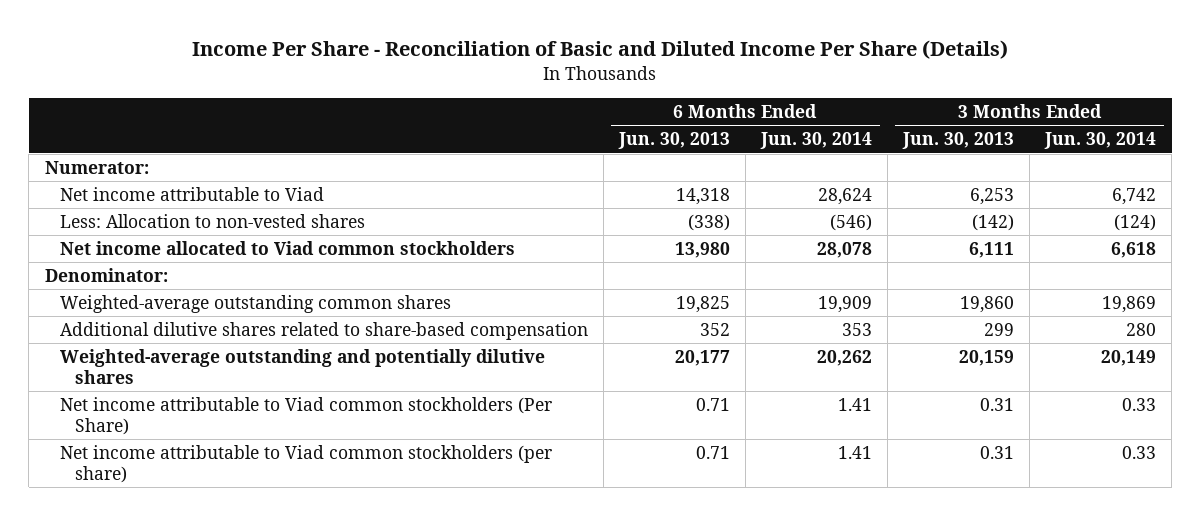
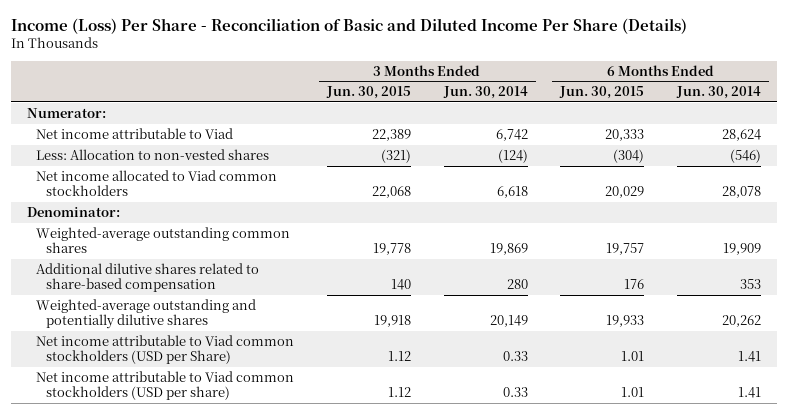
[192,40,1009,60] Income Per Share - Reconciliation of Basic and Diluted Income Per Share (Details) -> [10,17,687,34] Income (Loss) Per Share - Reconciliation of Basic and Diluted Income Per Share (Details)
[617,132,730,150] Jun. 30, 2013 -> none
[902,132,1015,150] Jun. 30, 2013 -> none
none -> [326,86,412,100] Jun. 30, 2015
none -> [559,86,645,100] Jun. 30, 2015
[59,397,552,435] Net income attributable to Viad common stockholders (Per Share) -> [36,334,295,364] Net income attributable to Viad common stockholders (USD per Share)
[59,445,552,483] Net income attributable to Viad common stockholders (per share) -> [36,370,295,400] Net income attributable to Viad common stockholders (USD per share)

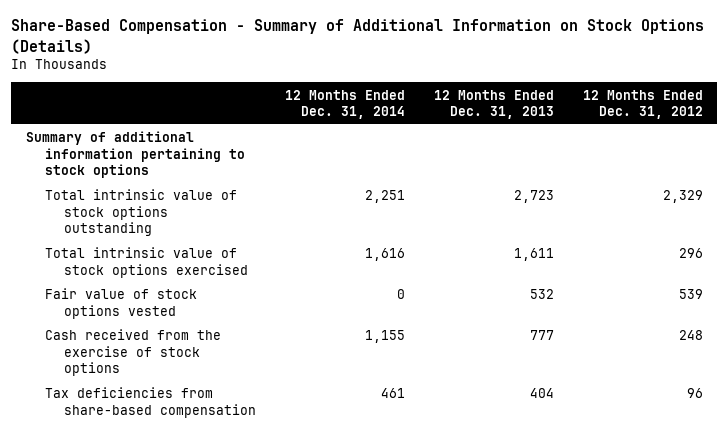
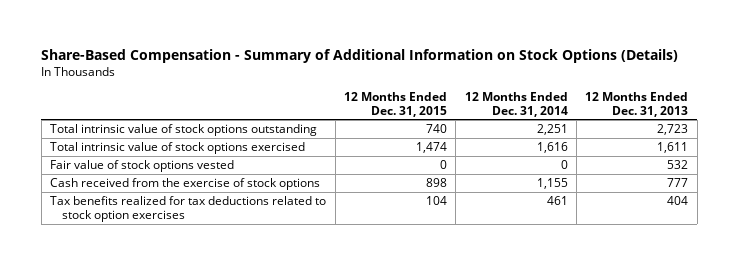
[582,89,703,120] 12 Months Ended Dec. 31, 2012 -> none
none -> [343,91,447,117] 12 Months Ended Dec. 31, 2015
[25,131,245,179] Summary of additional information pertaining to stock options -> none
[44,387,257,418] Tax deficiencies from share-based compensation -> [50,196,327,223] Tax benefits realized for tax deductions related to stock option exercises

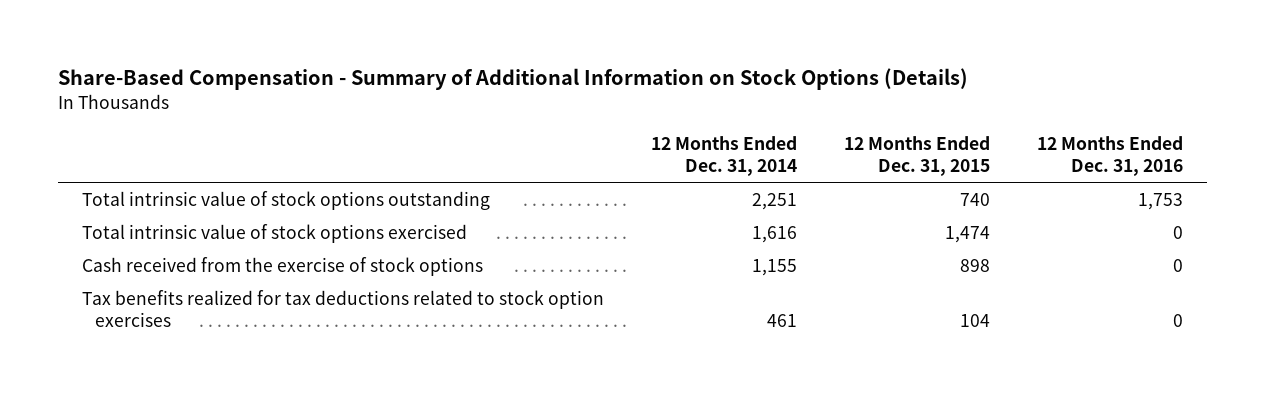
[585,91,689,117] 12 Months Ended Dec. 31, 2013 -> none
none -> [1037,135,1184,177] 12 Months Ended Dec. 31, 2016
[50,160,235,173] Fair value of stock options vested -> none

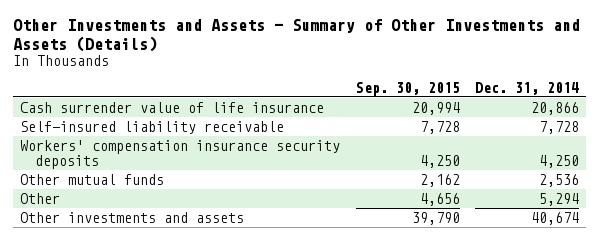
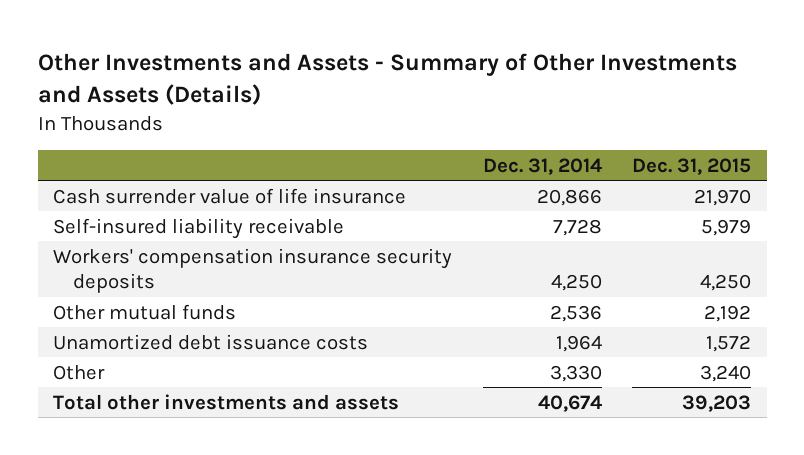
[355,81,460,96] Sep. 30, 2015 -> none
none -> [632,157,752,175] Dec. 31, 2015
none -> [53,333,369,350] Unamortized debt issuance costs
[538,193,579,207] 5,294 -> [549,364,602,382] 3,330
[20,212,245,224] Other investments and assets -> [53,393,400,410] Total other investments and assets

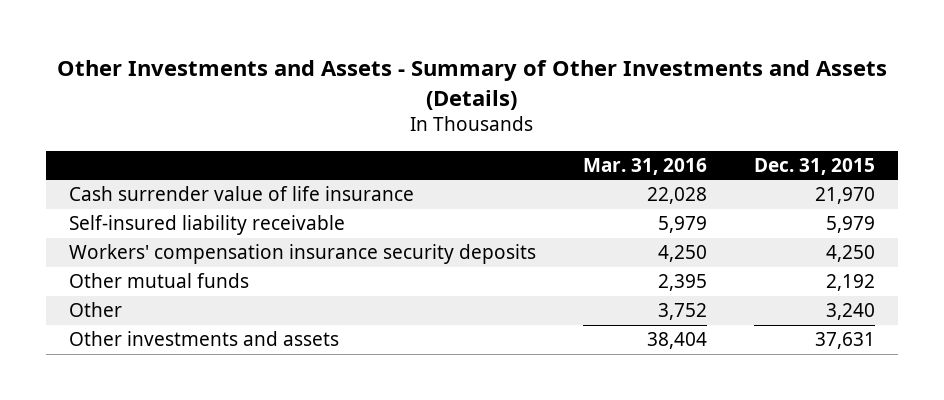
[482,157,602,175] Dec. 31, 2014 -> none
none -> [583,157,708,175] Mar. 31, 2016
[53,333,369,350] Unamortized debt issuance costs -> none
[53,393,400,410] Total other investments and assets -> [69,331,340,347] Other investments and assets
[682,394,752,412] 39,203 -> [814,332,875,350] 37,631

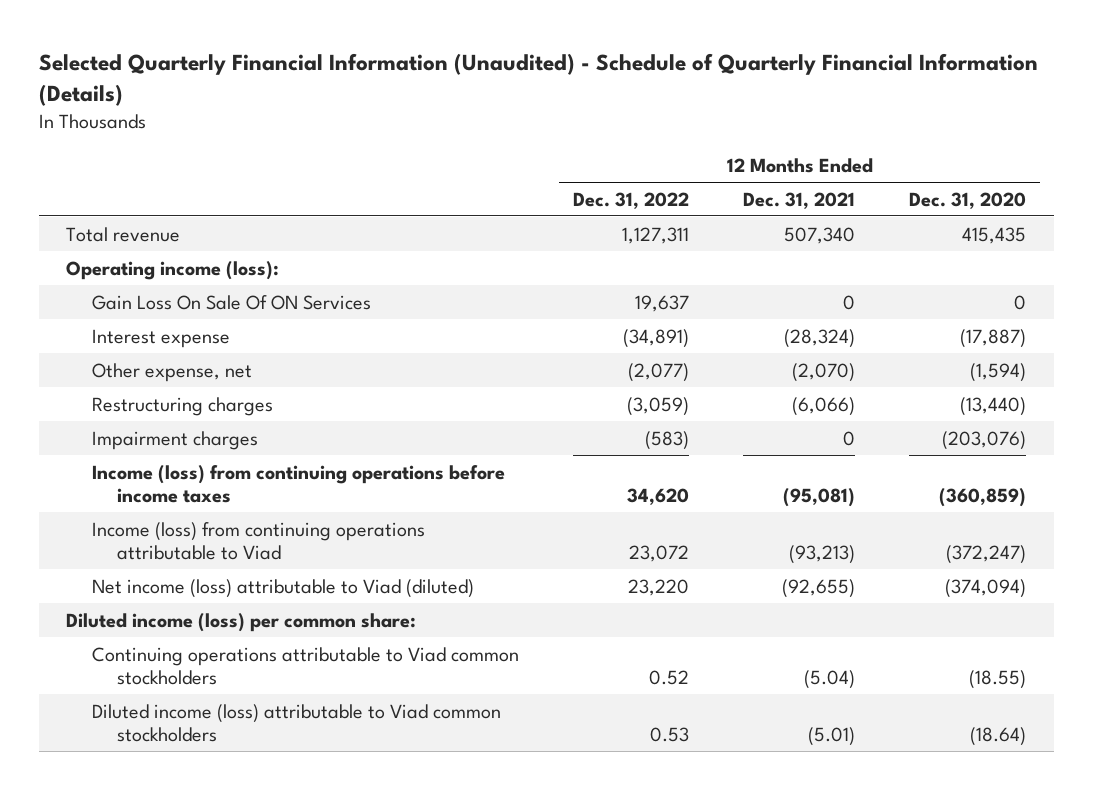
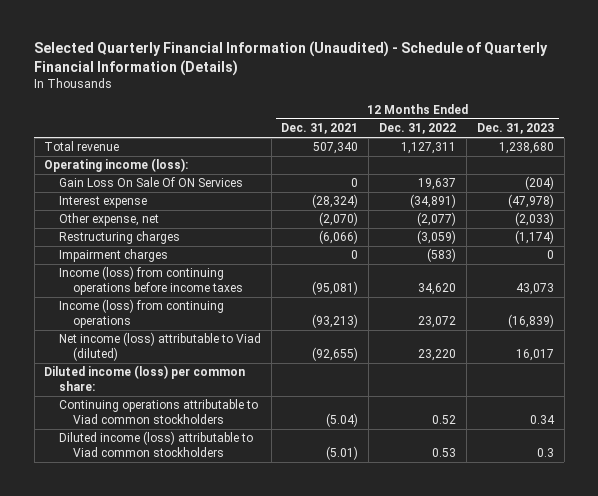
[909,191,1027,209] Dec. 31, 2020 -> none
none -> [477,123,555,135] Dec. 31, 2023
[91,521,425,561] Income (loss) from continuing operations attributable to Viad -> [58,299,224,329] Income (loss) from continuing operations

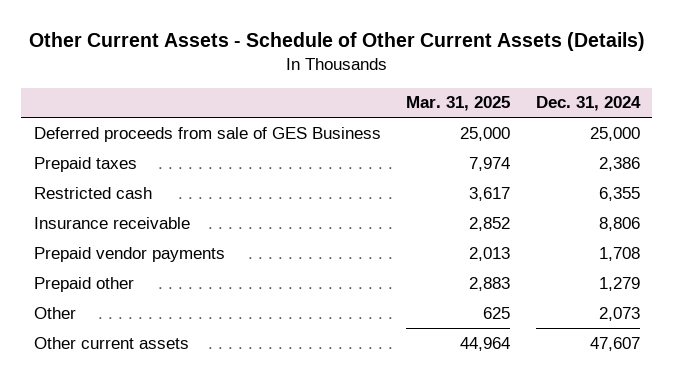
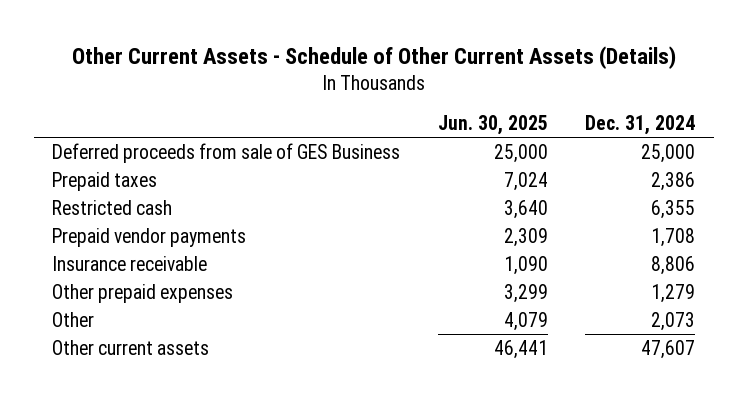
[406,96,511,112] Mar. 31, 2025 -> none
none -> [437,115,548,136] Jun. 30, 2025
[33,216,190,229] Insurance receivable -> [52,255,208,271] Insurance receivable
[33,276,134,292] Prepaid other -> [52,283,234,303] Other prepaid expenses

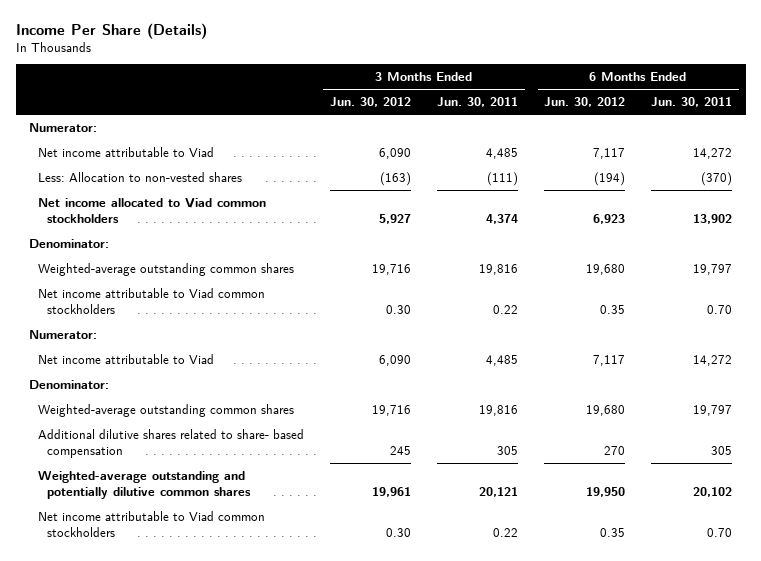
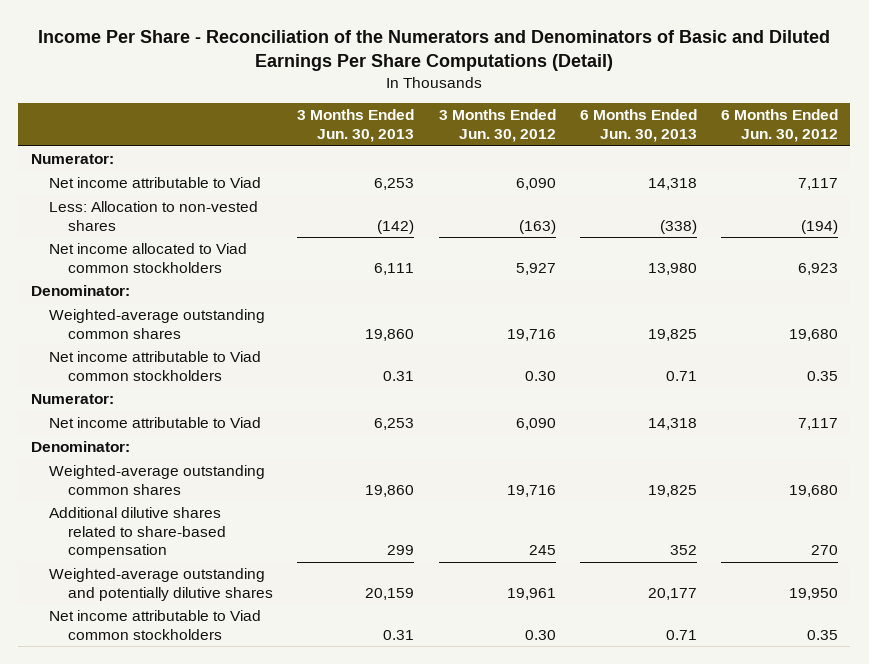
[15,23,207,40] Income Per Share (Details) -> [38,29,831,71] Income Per Share - Reconciliation of the Numerators and Denominators of Basic and Diluted Earnings Per Share Computations (Detail)
[437,97,519,108] Jun. 30, 2011 -> none
[651,97,733,108] Jun. 30, 2011 -> none
none -> [297,109,415,143] 3 Months Ended Jun. 30, 2013
none -> [579,109,697,143] 6 Months Ended Jun. 30, 2013
[37,428,304,458] Additional dilutive shares related to share- based compensation -> [49,507,227,559] Additional dilutive shares related to share-based compensation
[37,470,251,499] Weighted-average outstanding and potentially dilutive common shares -> [49,568,274,601] Weighted-average outstanding and potentially dilutive shares

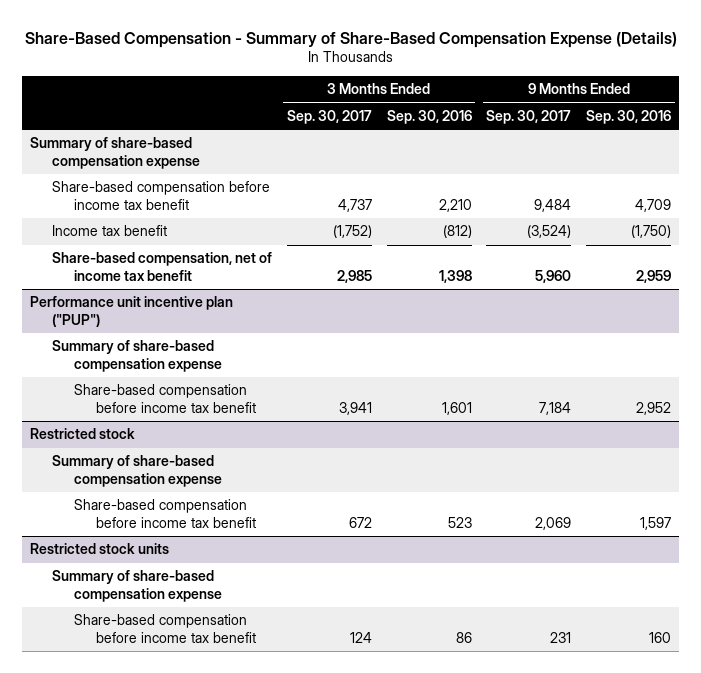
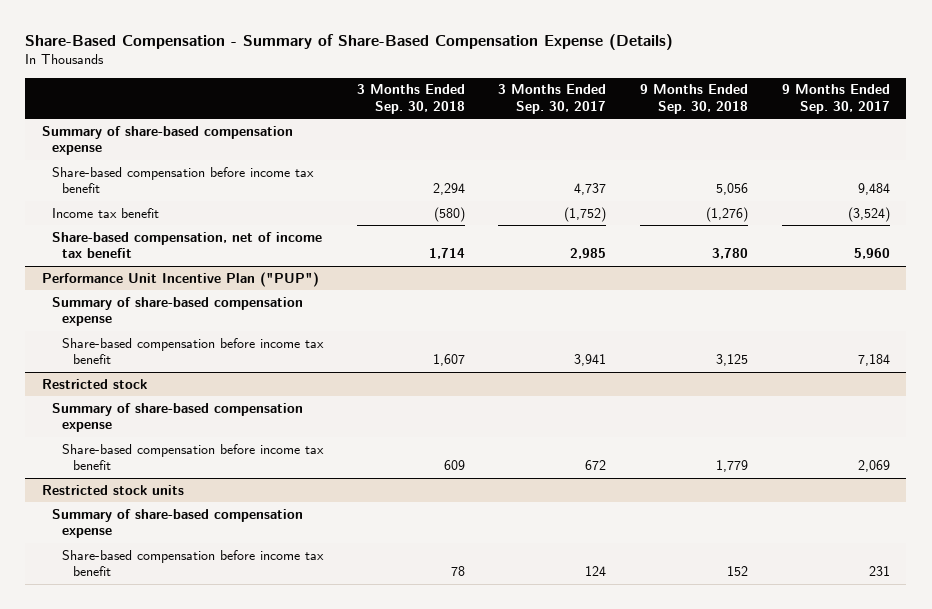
[386,110,472,125] Sep. 30, 2016 -> none
[586,110,672,125] Sep. 30, 2016 -> none
none -> [356,84,465,114] 3 Months Ended Sep. 30, 2018
none -> [640,84,749,114] 9 Months Ended Sep. 30, 2018
[29,296,233,327] Performance unit incentive plan ("PUP") -> [41,271,319,287] Performance Unit Incentive Plan ("PUP")

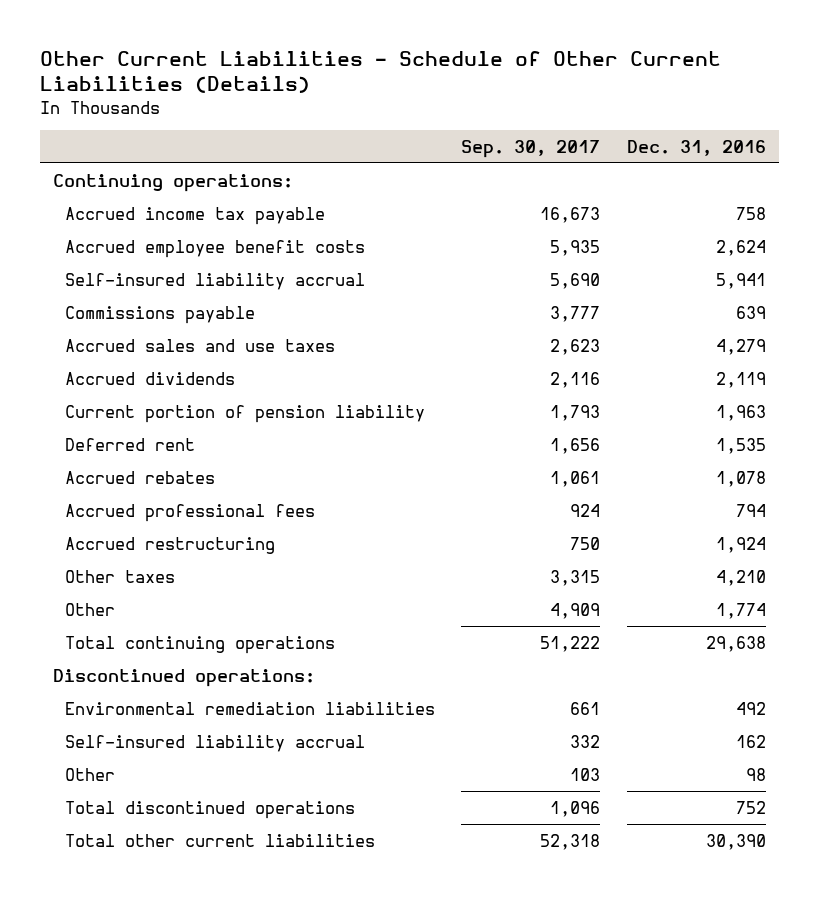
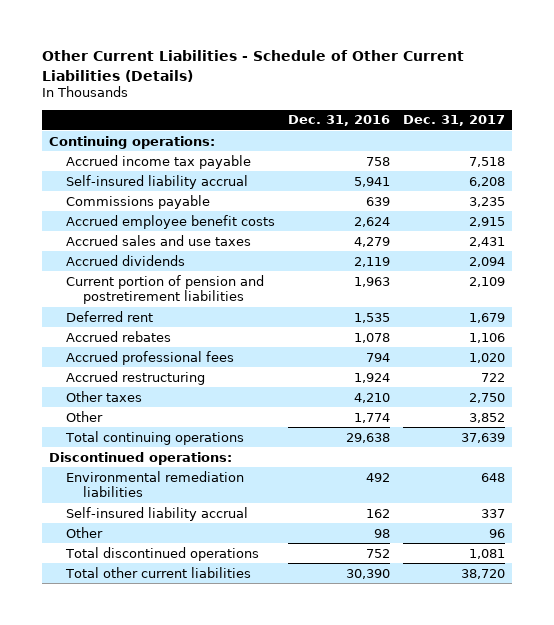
[461,139,601,158] Sep. 30, 2017 -> none
none -> [403,115,506,127] Dec. 31, 2017
[64,239,365,258] Accrued employee benefit costs -> [66,214,276,229] Accrued employee benefit costs
[64,404,425,423] Current portion of pension liability -> [66,274,265,305] Current portion of pension and postretirement liabilities

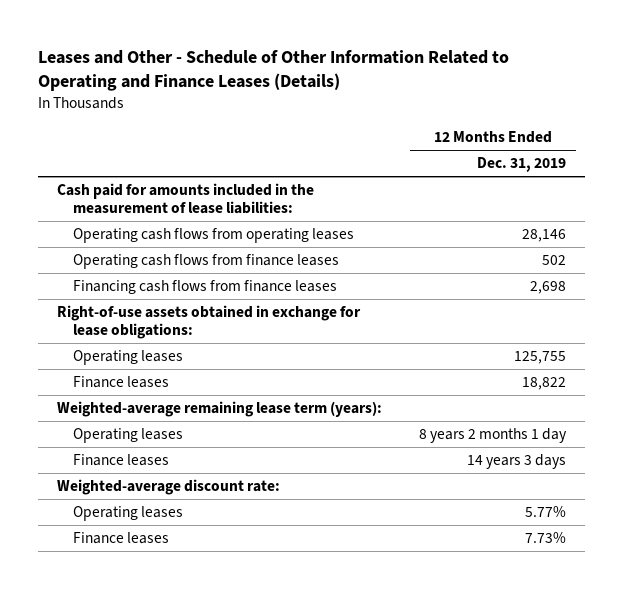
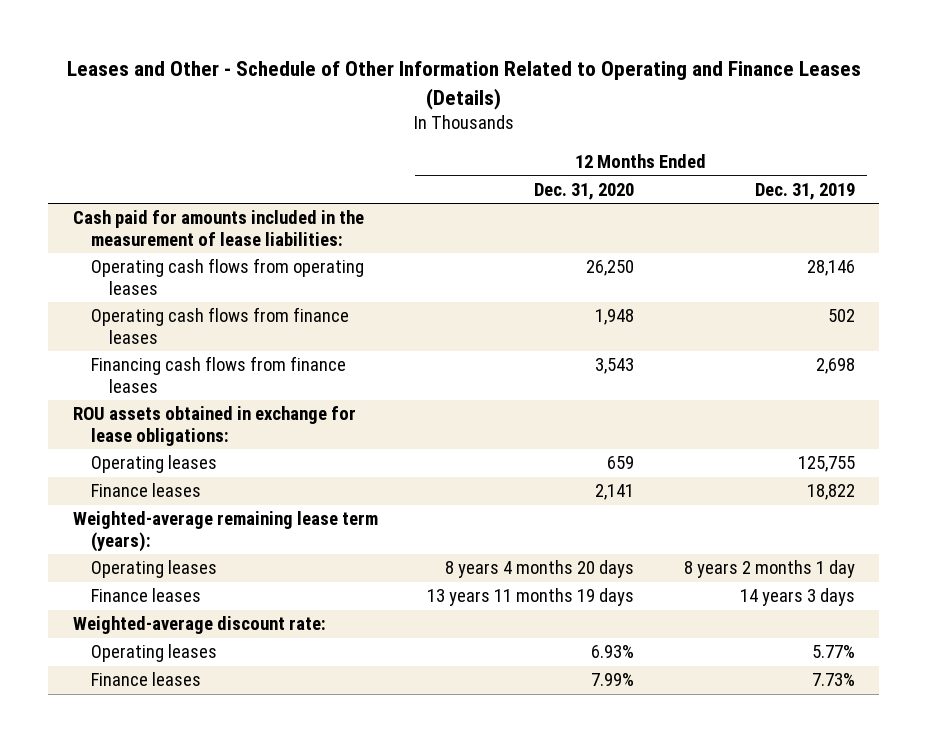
none -> [534,182,635,200] Dec. 31, 2020
[57,305,362,340] Right-of-use assets obtained in exchange for lease obligations: -> [72,406,356,447] ROU assets obtained in exchange for lease obligations:

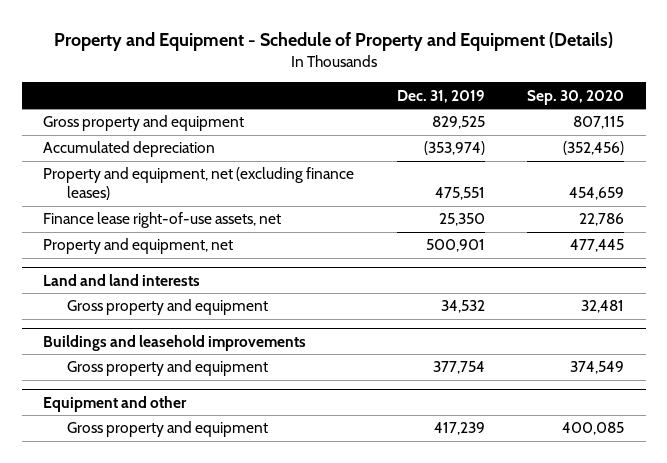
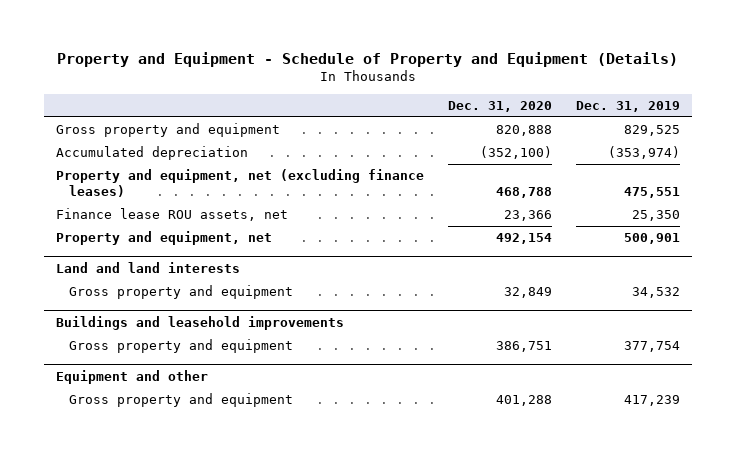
[527,89,625,105] Sep. 30, 2020 -> none
none -> [447,100,552,112] Dec. 31, 2020
[43,212,282,229] Finance lease right-of-use assets, net -> [56,208,289,222] Finance lease ROU assets, net

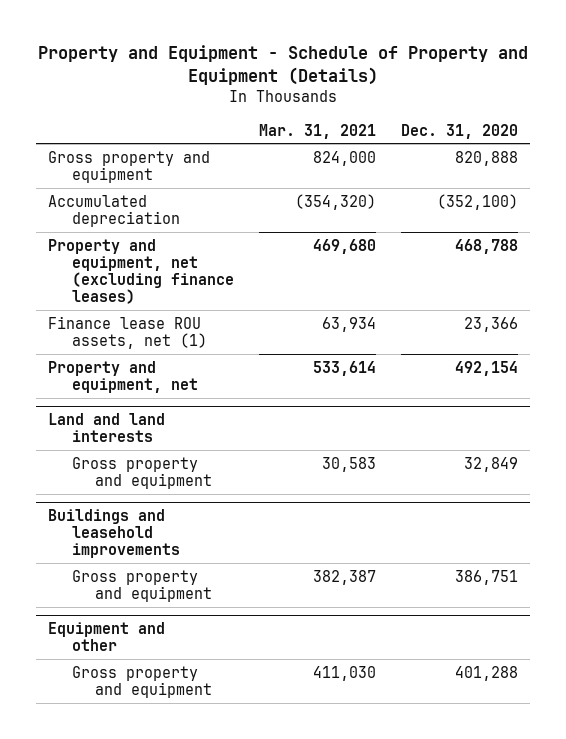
[575,100,680,112] Dec. 31, 2019 -> none
none -> [258,123,376,139] Mar. 31, 2021
[56,208,289,222] Finance lease ROU assets, net -> [48,315,207,349] Finance lease ROU assets, net (1)

